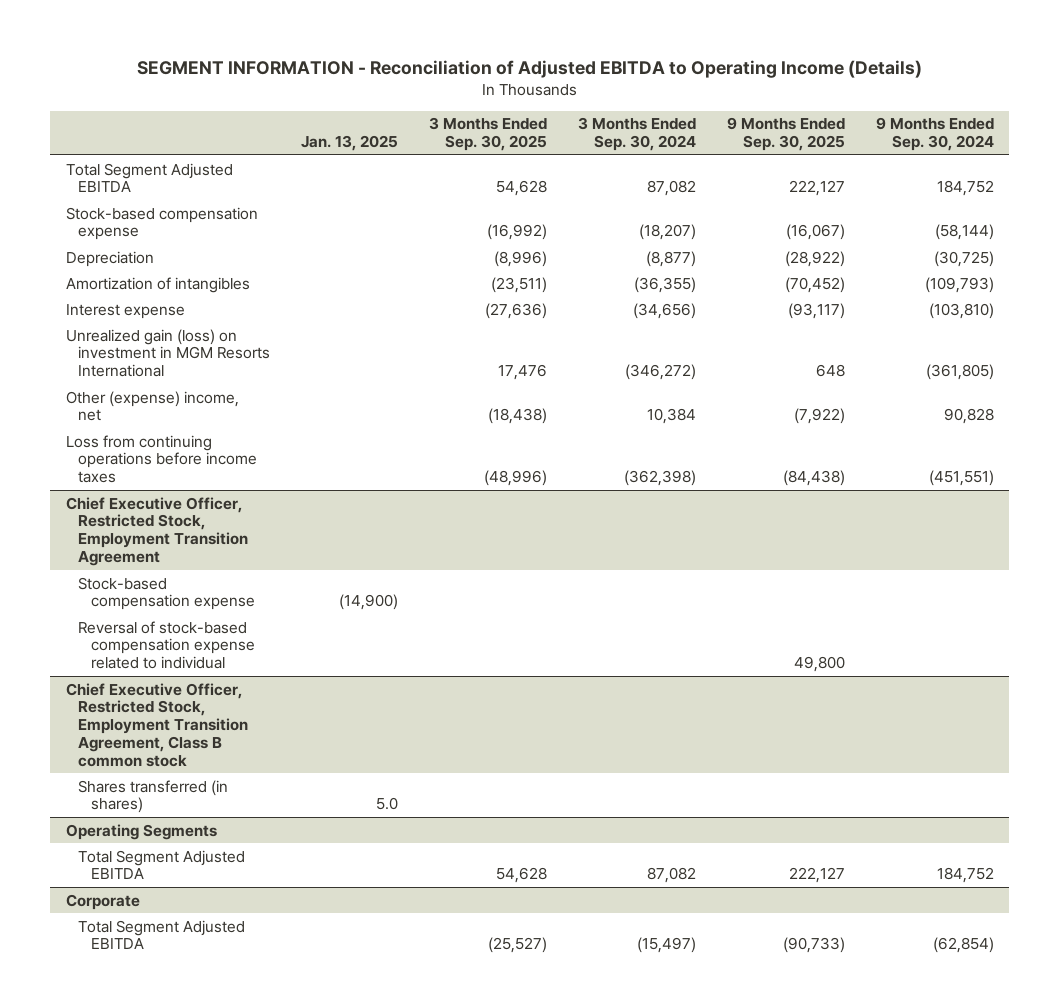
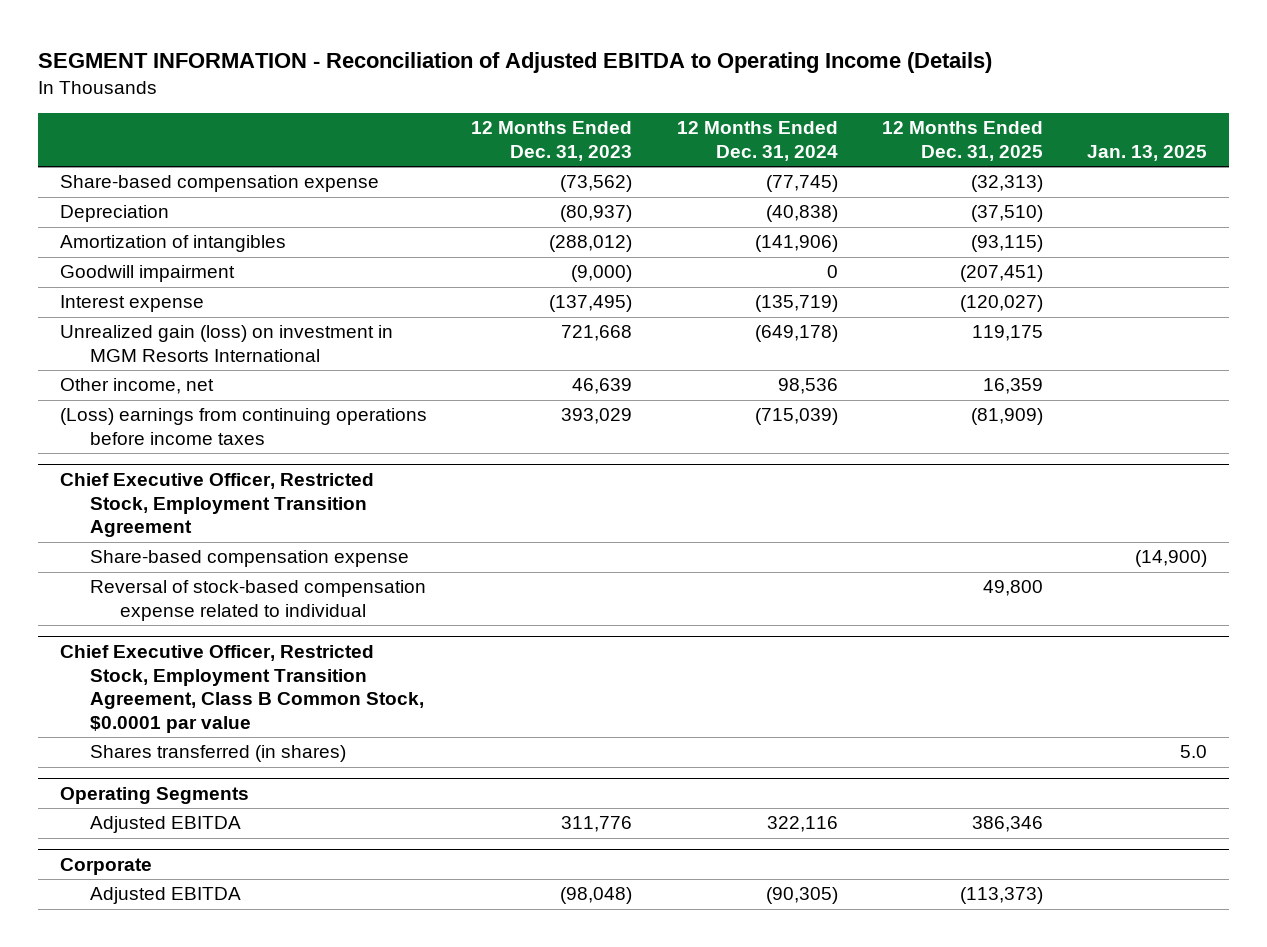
[428,117,547,151] 3 Months Ended Sep. 30, 2025 -> none
[577,117,696,151] 3 Months Ended Sep. 30, 2024 -> none
[726,117,845,151] 9 Months Ended Sep. 30, 2025 -> none
[875,117,994,151] 9 Months Ended Sep. 30, 2024 -> none
none -> [471,121,633,161] 12 Months Ended Dec. 31, 2023
none -> [676,121,838,161] 12 Months Ended Dec. 31, 2024
none -> [881,121,1043,161] 12 Months Ended Dec. 31, 2025
[65,162,233,193] Total Segment Adjusted EBITDA -> none
[65,206,258,241] Stock-based compensation expense -> [60,175,380,193] Share-based compensation expense
none -> [60,265,236,283] Goodwill impairment
[65,390,239,422] Other (expense) income, net -> [60,378,215,395] Other income, net
[65,434,258,484] Loss from continuing operations before income taxes -> [60,408,428,446] (Loss) earnings from continuing operations before income taxes
[78,576,255,611] Stock-based compensation expense -> [90,550,410,568] Share-based compensation expense
[65,682,249,767] Chief Executive Officer, Restricted Stock, Employment Transition Agreement, Class B common stock -> [60,645,425,733] Chief Executive Officer, Restricted Stock, Employment Transition Agreement, Class B Common Stock, $0.0001 par value
[78,849,246,880] Total Segment Adjusted EBITDA -> [90,816,242,834] Adjusted EBITDA
[78,919,246,950] Total Segment Adjusted EBITDA -> [90,887,242,905] Adjusted EBITDA

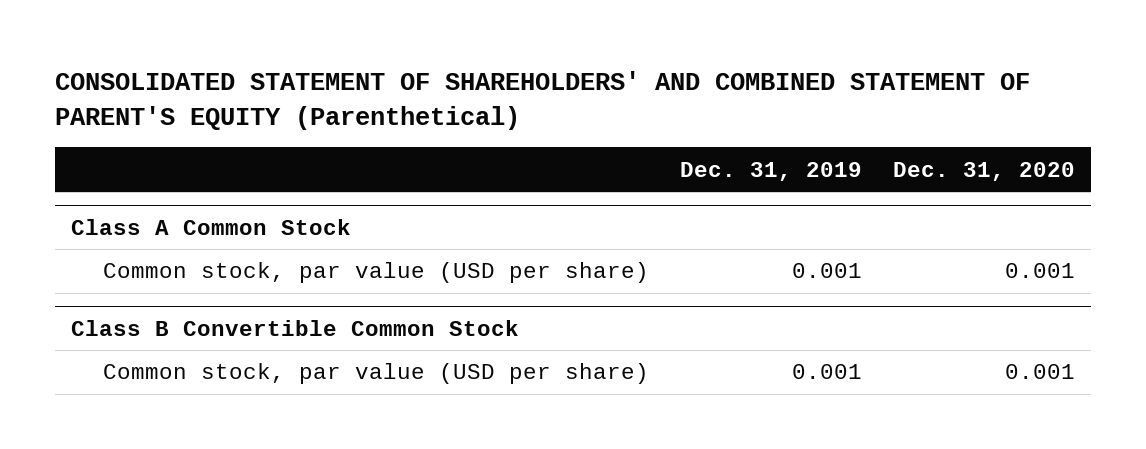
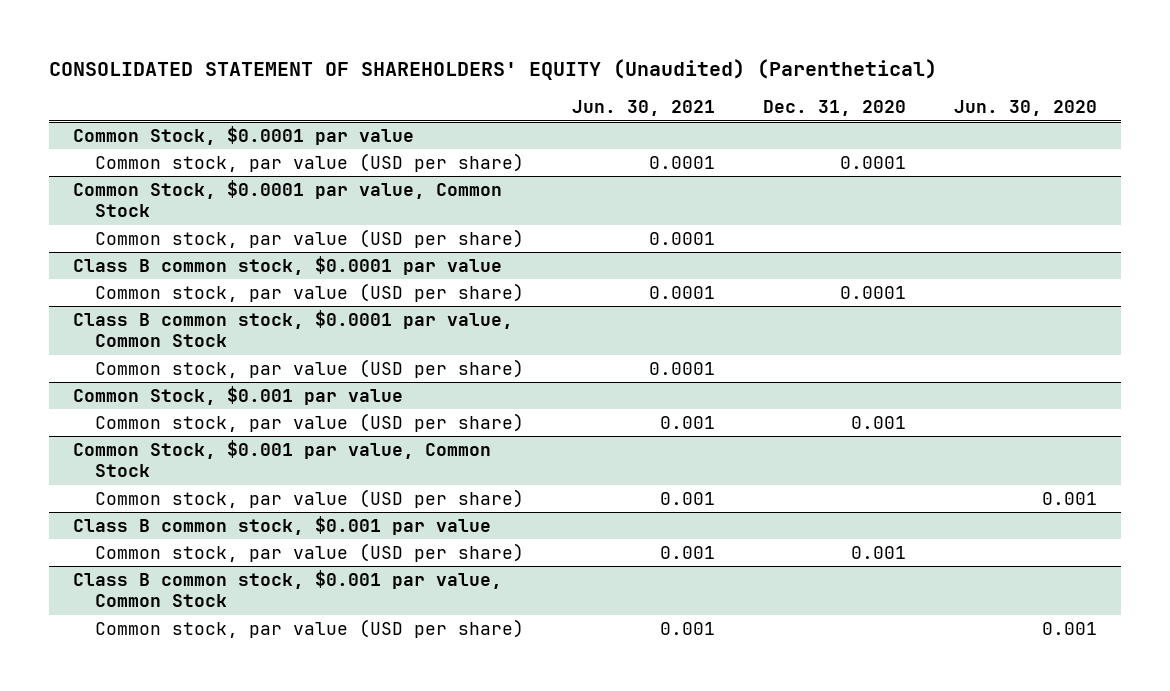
[55,71,1031,130] CONSOLIDATED STATEMENT OF SHAREHOLDERS' AND COMBINED STATEMENT OF PARENT'S EQUITY (Parenthetical) -> [49,58,938,80] CONSOLIDATED STATEMENT OF SHAREHOLDERS' EQUITY (Unaudited) (Parenthetical)
[680,161,863,181] Dec. 31, 2019 -> none
none -> [572,100,716,117] Jun. 30, 2021
none -> [953,100,1097,117] Jun. 30, 2020
[70,218,351,235] Class A Common Stock -> [72,126,414,146] Common Stock, $0.0001 par value
[1005,263,1076,279] 0.001 -> [840,156,907,170] 0.0001
none -> [72,180,502,218] Common Stock, $0.0001 par value, Common Stock
none -> [95,229,525,249] Common stock, par value (USD per share)
[70,319,519,336] Class B Convertible Common Stock -> [72,256,502,276] Class B common stock, $0.0001 par value
[1005,364,1076,380] 0.001 -> [840,286,907,300] 0.0001
none -> [72,310,513,348] Class B common stock, $0.0001 par value, Common Stock
none -> [95,359,525,379] Common stock, par value (USD per share)
none -> [72,386,403,406] Common Stock, $0.001 par value
none -> [95,413,525,433] Common stock, par value (USD per share)
none -> [72,440,491,478] Common Stock, $0.001 par value, Common Stock
none -> [95,489,525,509] Common stock, par value (USD per share)
none -> [72,516,491,536] Class B common stock, $0.001 par value
none -> [95,543,525,563] Common stock, par value (USD per share)
none -> [72,570,502,608] Class B common stock, $0.001 par value, Common Stock
none -> [95,619,525,639] Common stock, par value (USD per share)

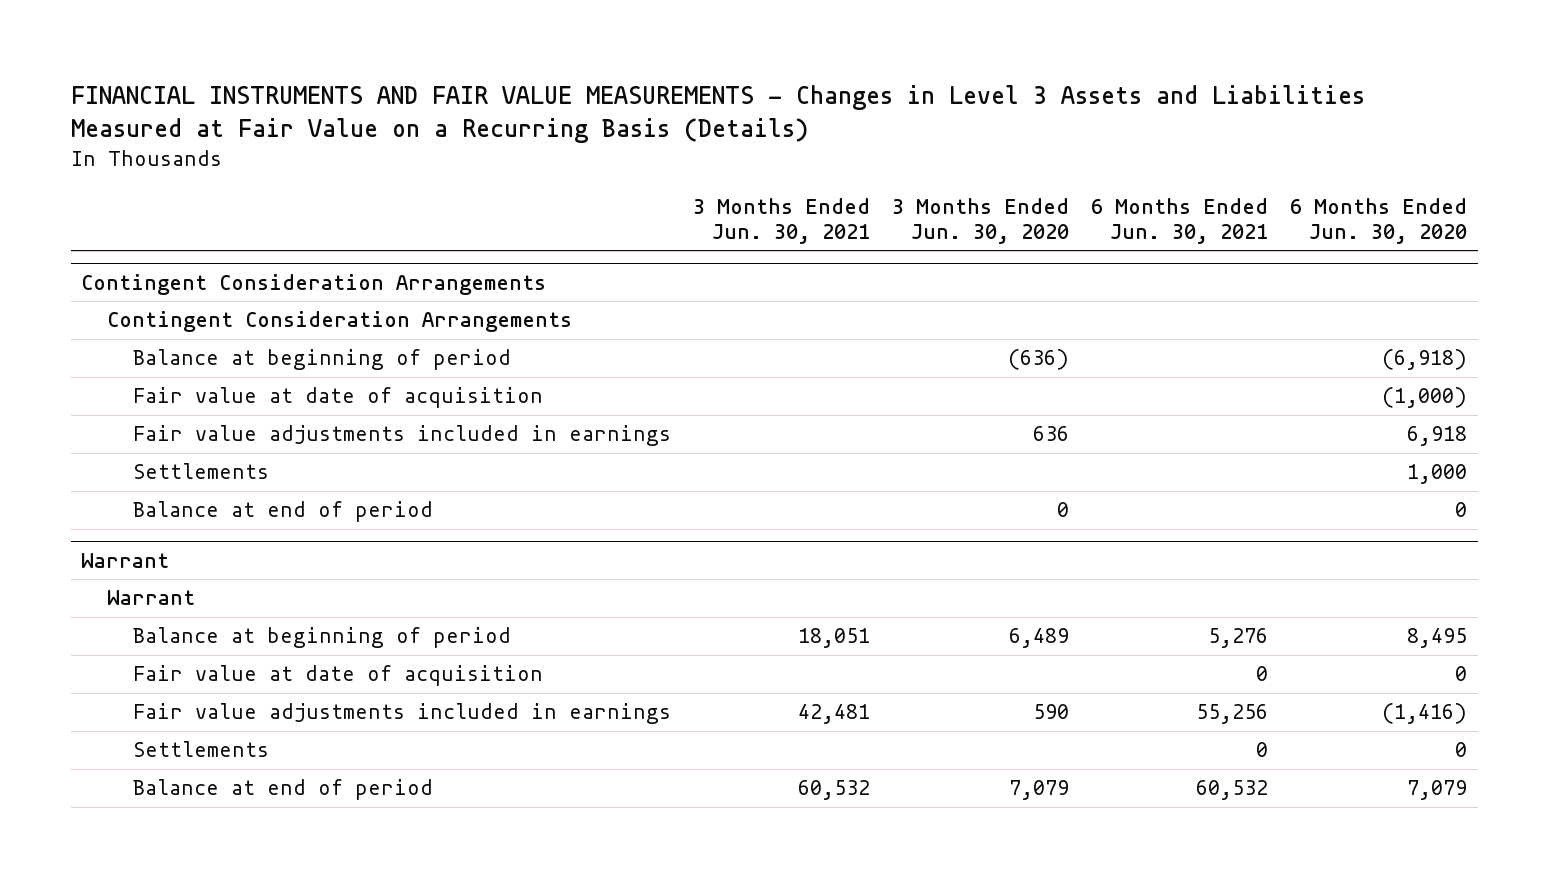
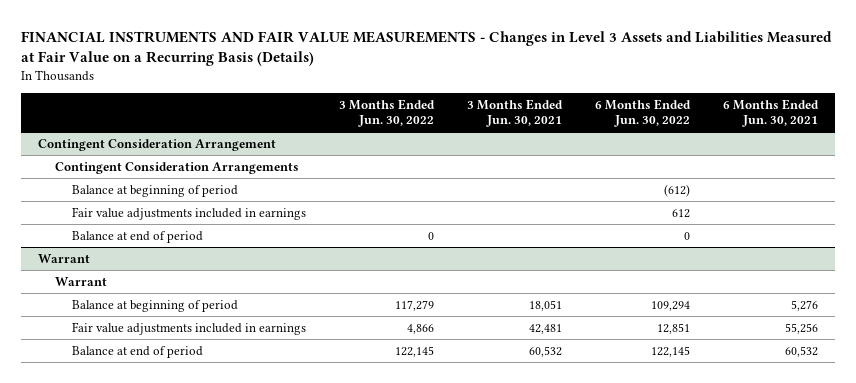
[891,197,1069,244] 3 Months Ended Jun. 30, 2020 -> none
[1289,197,1467,244] 6 Months Ended Jun. 30, 2020 -> none
none -> [339,98,436,128] 3 Months Ended Jun. 30, 2022
none -> [595,98,692,128] 6 Months Ended Jun. 30, 2022
[81,273,547,295] Contingent Consideration Arrangements -> [37,138,276,151] Contingent Consideration Arrangement
[133,387,544,409] Fair value at date of acquisition -> none
[133,463,270,480] Settlements -> none
[133,665,544,687] Fair value at date of acquisition -> none
[133,741,270,758] Settlements -> none

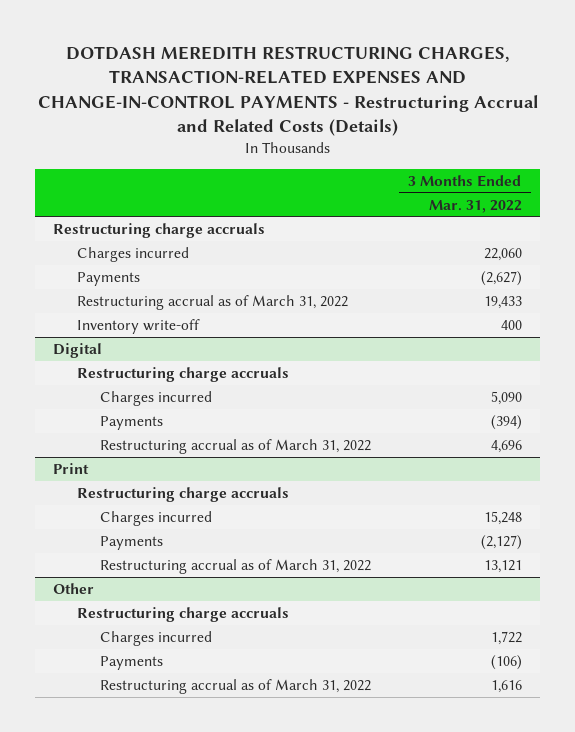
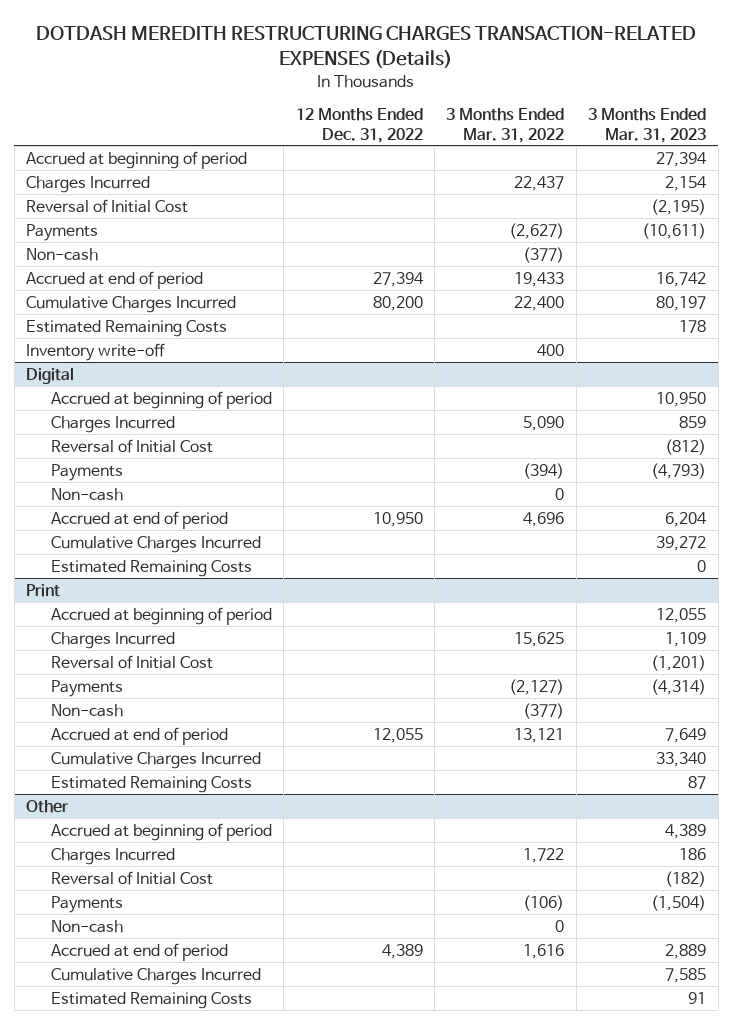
[37,46,538,137] DOTDASH MEREDITH RESTRUCTURING CHARGES, TRANSACTION-RELATED EXPENSES AND CHANGE-IN-CONTROL PAYMENTS - Restructuring Accrual and Related Costs (Details) -> [36,25,697,68] DOTDASH MEREDITH RESTRUCTURING CHARGES TRANSACTION-RELATED EXPENSES (Details)
none -> [295,108,423,143] 12 Months Ended Dec. 31, 2022
none -> [588,108,707,143] 3 Months Ended Mar. 31, 2023
[53,222,266,238] Restructuring charge accruals -> none
none -> [26,150,248,169] Accrued at beginning of period
[76,246,189,262] Charges incurred -> [26,175,151,193] Charges Incurred
[483,247,522,261] 22,060 -> [514,175,565,191] 22,437
none -> [26,198,189,213] Reversal of Initial Cost
none -> [26,247,99,261] Non-cash
[76,294,348,310] Restructuring accrual as of March 31, 2022 -> [26,270,204,289] Accrued at end of period
none -> [26,295,237,313] Cumulative Charges Incurred
none -> [26,319,228,337] Estimated Remaining Costs
[76,366,289,382] Restructuring charge accruals -> none
none -> [50,390,272,409] Accrued at beginning of period
[100,390,213,406] Charges incurred -> [50,415,175,433] Charges Incurred
none -> [50,438,213,453] Reversal of Initial Cost
none -> [50,487,123,501] Non-cash
[100,438,372,454] Restructuring accrual as of March 31, 2022 -> [50,510,228,529] Accrued at end of period
none -> [50,535,261,553] Cumulative Charges Incurred
none -> [50,559,252,577] Estimated Remaining Costs
[76,486,289,502] Restructuring charge accruals -> none
none -> [50,606,272,625] Accrued at beginning of period
[100,510,213,526] Charges incurred -> [50,631,175,649] Charges Incurred
[483,510,522,525] 15,248 -> [514,631,565,647] 15,625
none -> [50,654,213,669] Reversal of Initial Cost
none -> [50,703,123,717] Non-cash
[100,558,372,574] Restructuring accrual as of March 31, 2022 -> [50,726,228,745] Accrued at end of period
none -> [50,751,261,769] Cumulative Charges Incurred
none -> [50,775,252,793] Estimated Remaining Costs
[76,606,289,622] Restructuring charge accruals -> none
none -> [50,822,272,841] Accrued at beginning of period
[100,630,213,646] Charges incurred -> [50,847,175,865] Charges Incurred
none -> [50,870,213,885] Reversal of Initial Cost
none -> [50,919,123,933] Non-cash
[100,678,372,694] Restructuring accrual as of March 31, 2022 -> [50,942,228,961] Accrued at end of period
none -> [50,967,261,985] Cumulative Charges Incurred
none -> [50,991,252,1009] Estimated Remaining Costs

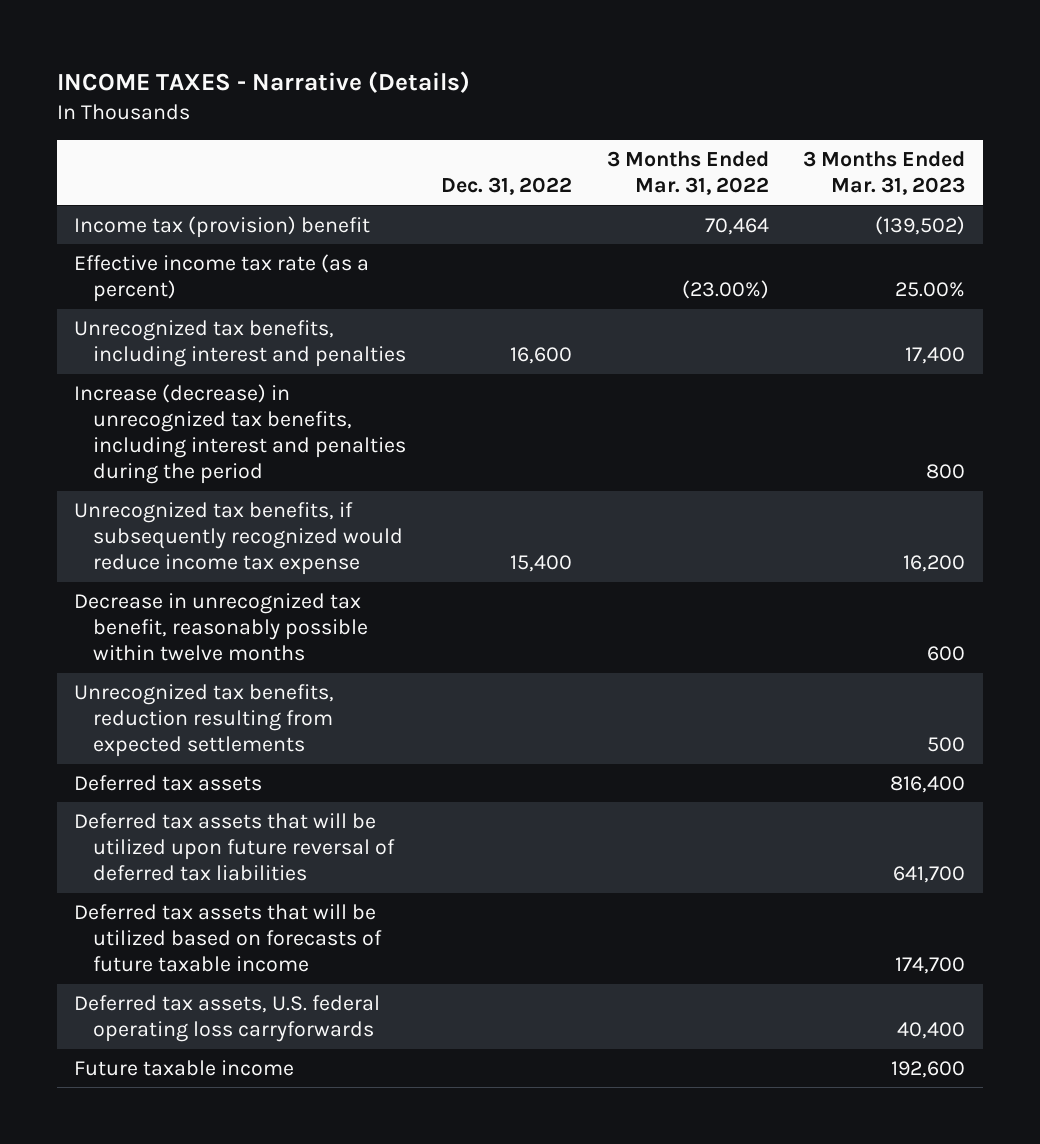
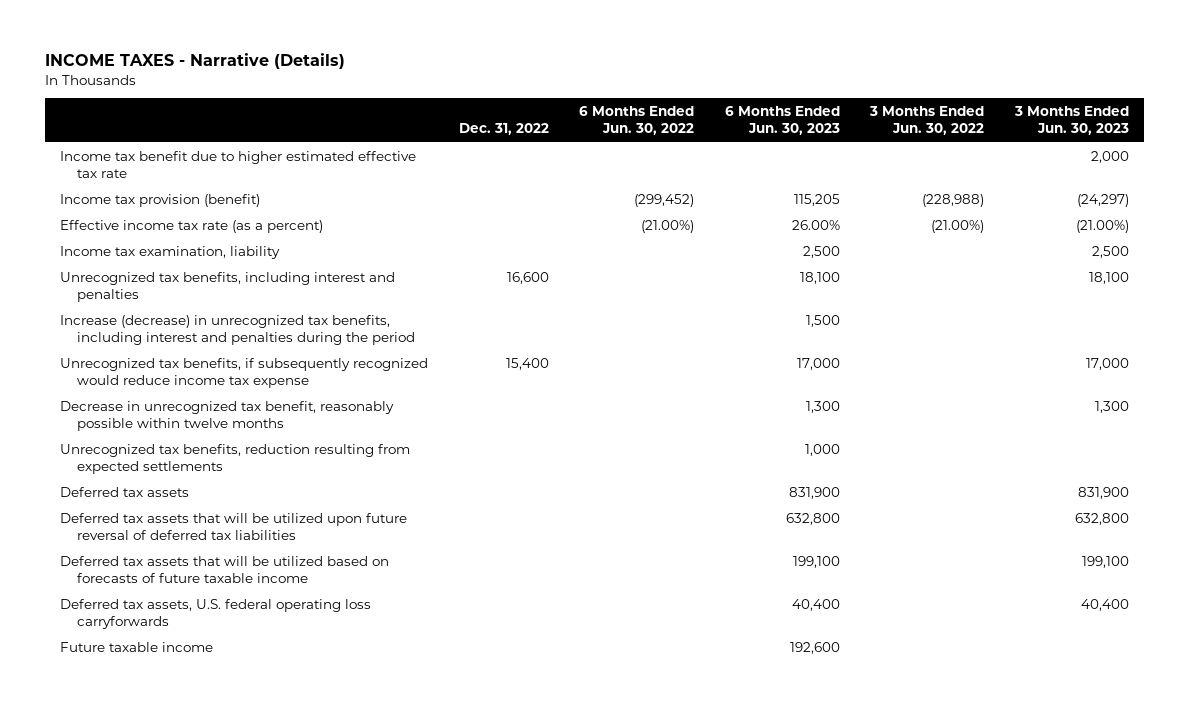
[606,150,769,196] 3 Months Ended Mar. 31, 2022 -> none
[803,150,966,196] 3 Months Ended Mar. 31, 2023 -> none
none -> [579,105,695,136] 6 Months Ended Jun. 30, 2022
none -> [724,105,840,136] 6 Months Ended Jun. 30, 2023
none -> [869,105,985,136] 3 Months Ended Jun. 30, 2022
none -> [1014,105,1130,136] 3 Months Ended Jun. 30, 2023
none -> [60,150,417,179] Income tax benefit due to higher estimated effective tax rate
[74,215,371,238] Income tax (provision) benefit -> [60,193,261,207] Income tax provision (benefit)
none -> [60,245,281,259] Income tax examination, liability

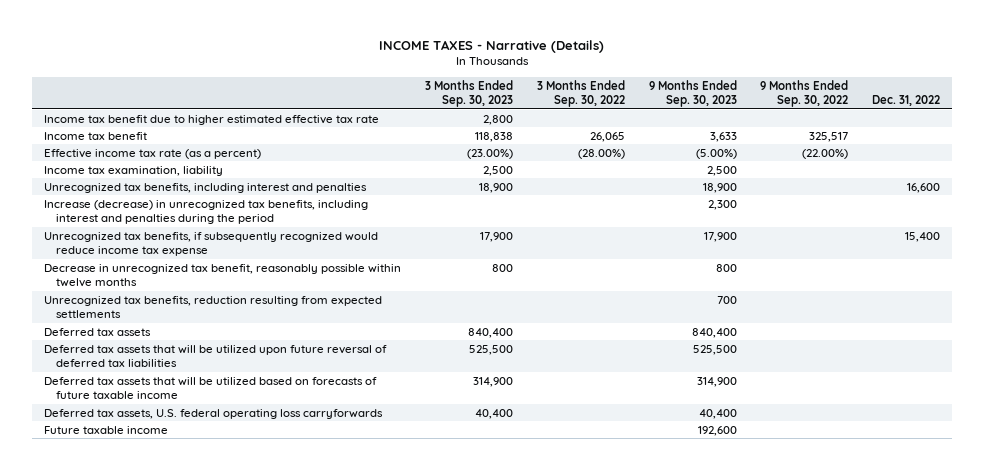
[579,105,695,136] 6 Months Ended Jun. 30, 2022 -> none
[724,105,840,136] 6 Months Ended Jun. 30, 2023 -> none
[869,105,985,136] 3 Months Ended Jun. 30, 2022 -> none
[1014,105,1130,136] 3 Months Ended Jun. 30, 2023 -> none
none -> [424,79,513,108] 3 Months Ended Sep. 30, 2023
none -> [536,79,625,108] 3 Months Ended Sep. 30, 2022
none -> [648,79,737,108] 9 Months Ended Sep. 30, 2023
none -> [760,79,849,108] 9 Months Ended Sep. 30, 2022
[60,193,261,207] Income tax provision (benefit) -> [43,131,147,140] Income tax benefit

